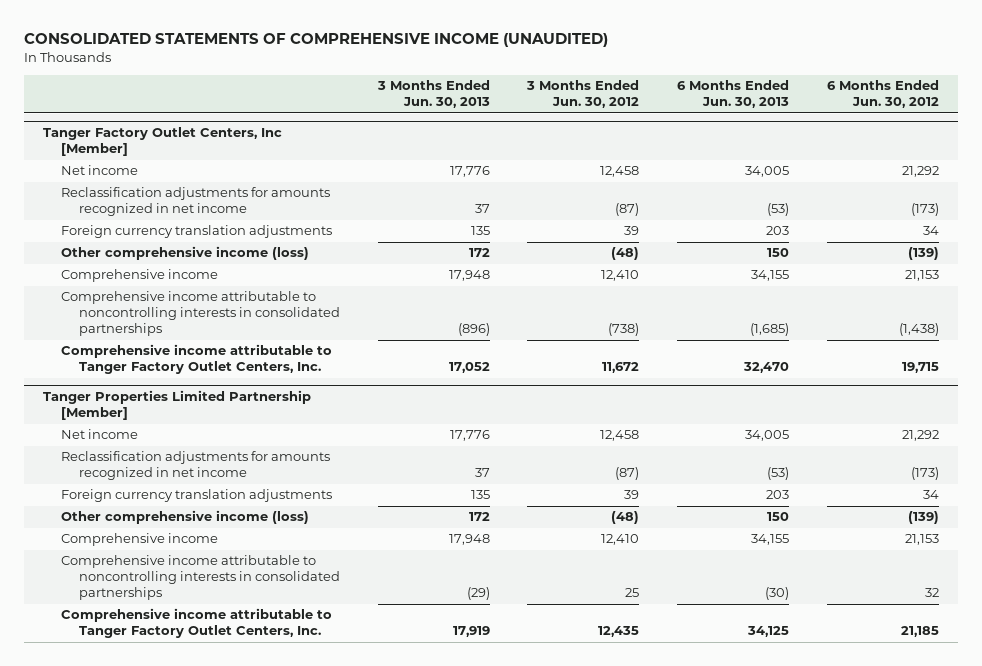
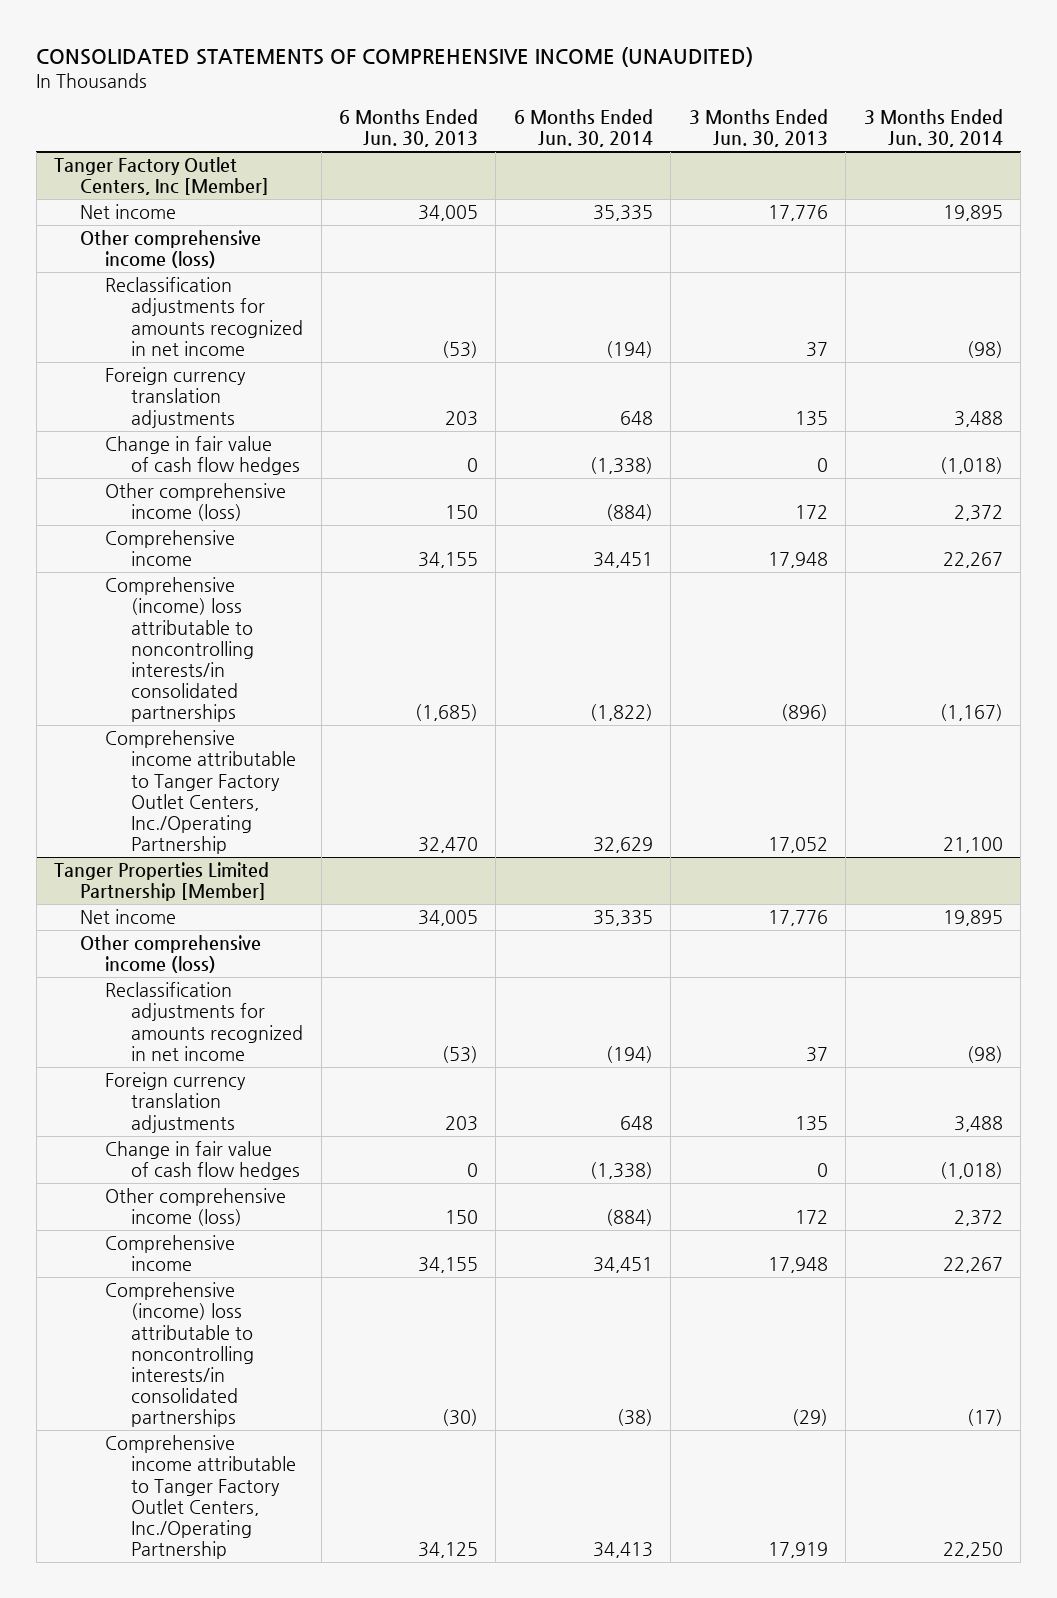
[526,80,640,109] 3 Months Ended Jun. 30, 2012 -> none
[827,80,940,109] 6 Months Ended Jun. 30, 2012 -> none
none -> [513,109,653,148] 6 Months Ended Jun. 30, 2014
none -> [863,109,1003,148] 3 Months Ended Jun. 30, 2014
none -> [79,230,261,269] Other comprehensive income (loss)
none -> [105,436,301,476] Change in fair value of cash flow hedges
[60,291,340,337] Comprehensive income attributable to noncontrolling interests in consolidated partnerships -> [105,577,255,723] Comprehensive (income) loss attributable to noncontrolling interests/in consolidated partnerships
[60,344,332,375] Comprehensive income attributable to Tanger Factory Outlet Centers, Inc. -> [105,730,297,854] Comprehensive income attributable to Tanger Factory Outlet Centers, Inc./Operating Partnership
none -> [79,935,261,974] Other comprehensive income (loss)
none -> [105,1141,301,1181] Change in fair value of cash flow hedges
[60,555,340,601] Comprehensive income attributable to noncontrolling interests in consolidated partnerships -> [105,1282,255,1428] Comprehensive (income) loss attributable to noncontrolling interests/in consolidated partnerships
[60,608,332,639] Comprehensive income attributable to Tanger Factory Outlet Centers, Inc. -> [105,1435,297,1559] Comprehensive income attributable to Tanger Factory Outlet Centers, Inc./Operating Partnership

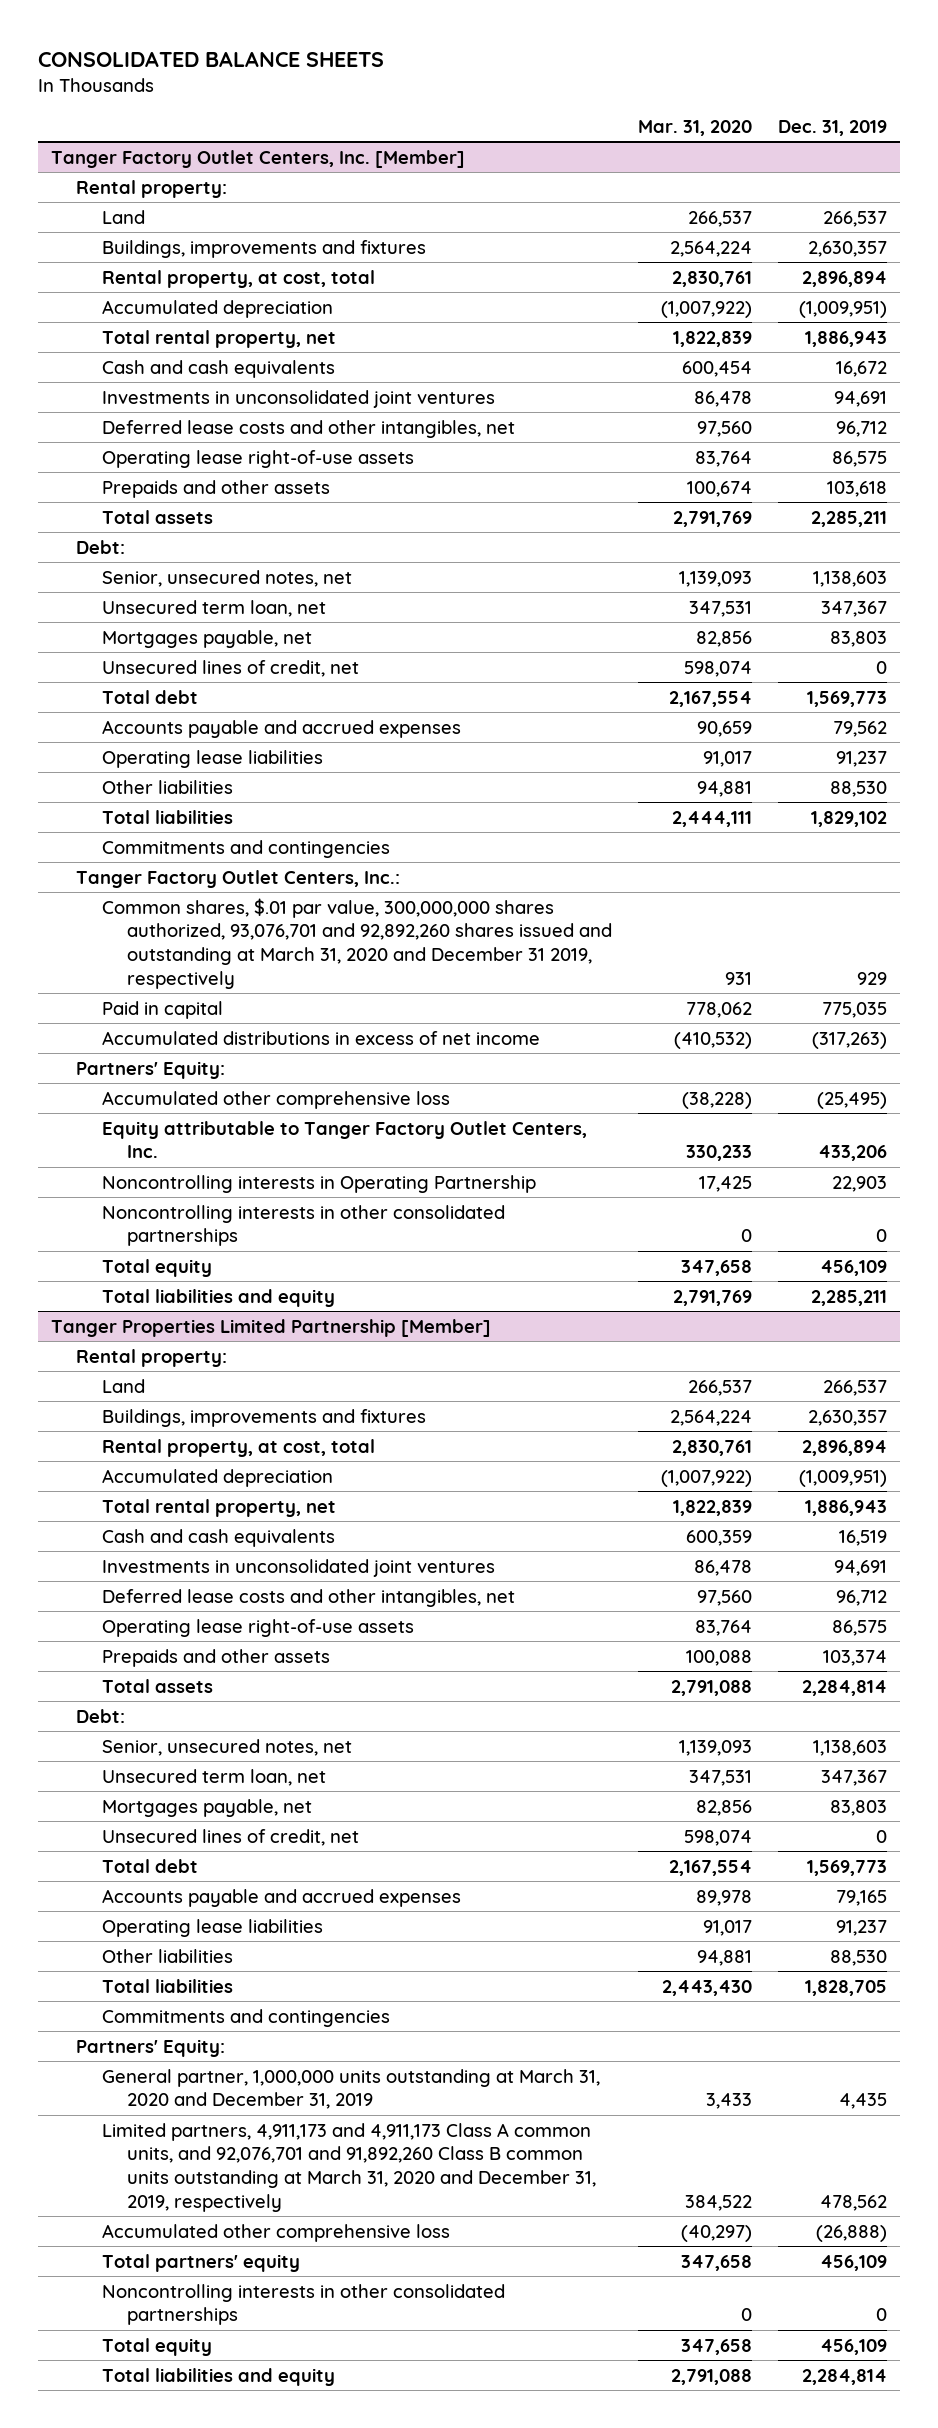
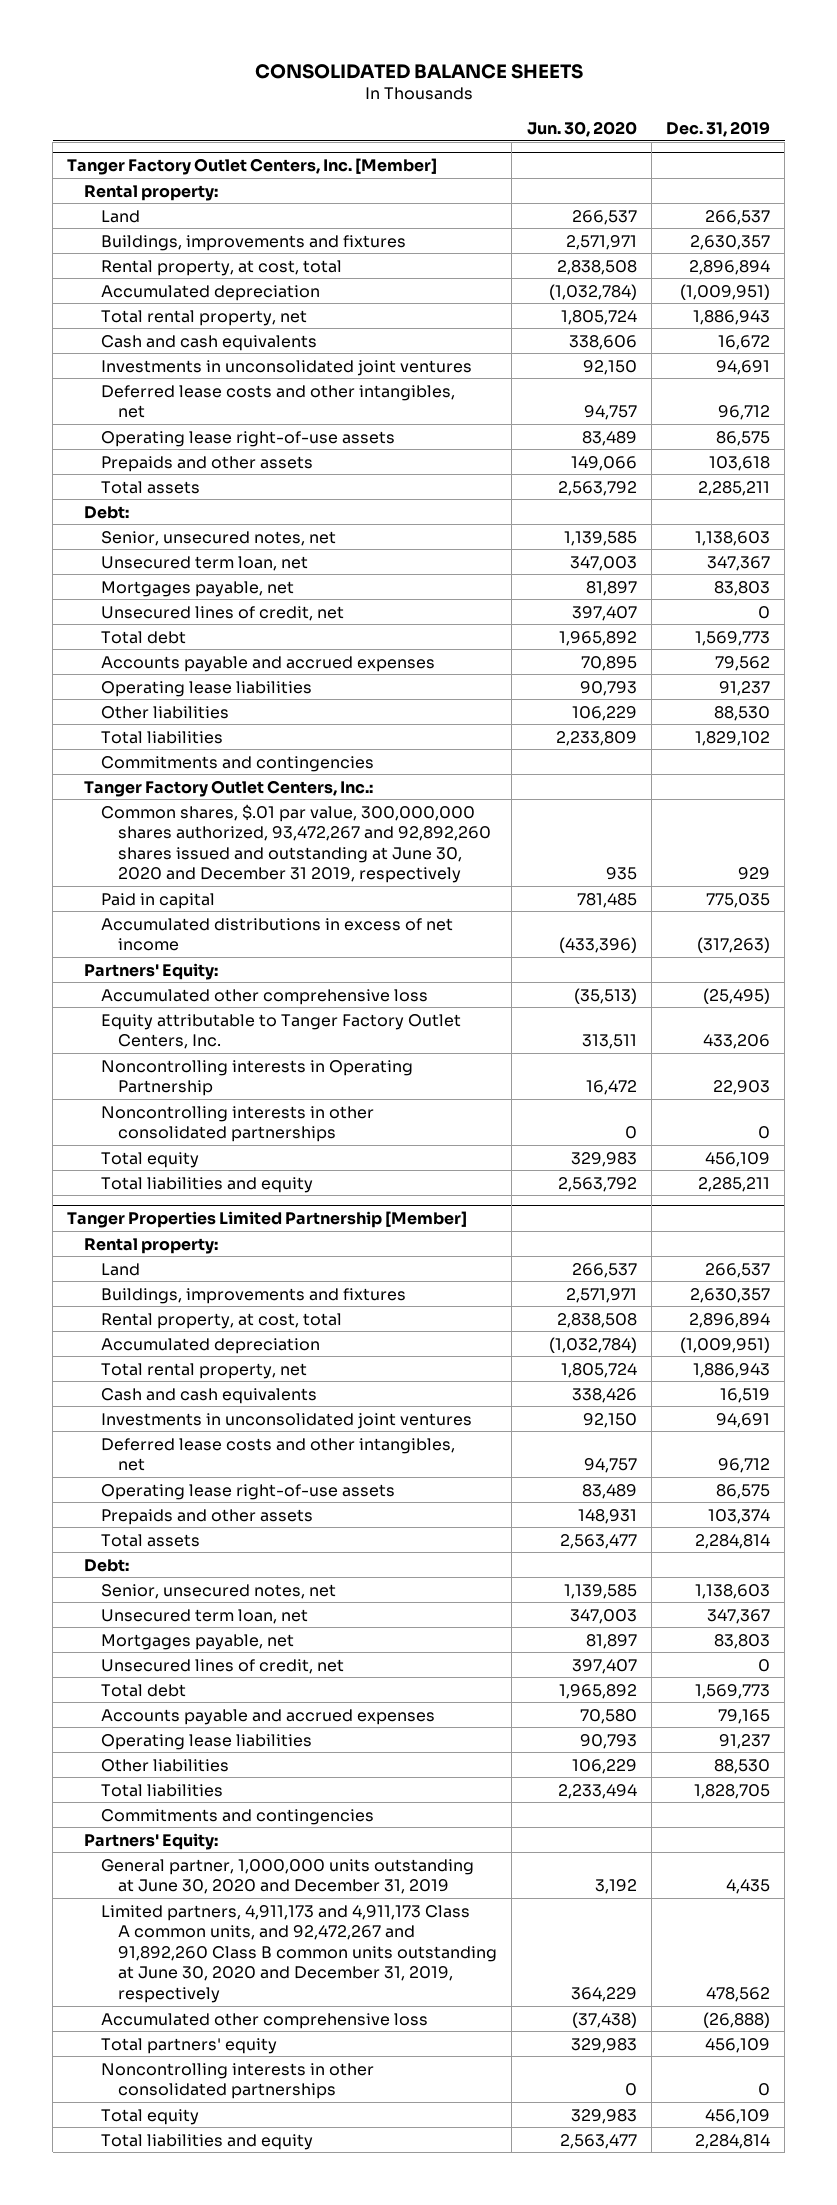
[637,119,752,136] Mar. 31, 2020 -> none
none -> [526,120,637,137] Jun. 30, 2020
[101,897,612,989] Common shares, $.01 par value, 300,000,000 shares authorized, 93,076,701 and 92,892,260 shares issued and outstanding at March 31, 2020 and December 31 2019, respectively -> [101,803,492,884] Common shares, $.01 par value, 300,000,000 shares authorized, 93,472,267 and 92,892,260 shares issued and outstanding at June 30, 2020 and December 31 2019, respectively
[101,2068,600,2110] General partner, 1,000,000 units outstanding at March 31, 2020 and December 31, 2019 -> [101,1858,475,1895] General partner, 1,000,000 units outstanding at June 30, 2020 and December 31, 2019
[101,2122,596,2212] Limited partners, 4,911,173 and 4,911,173 Class A common units, and 92,076,701 and 91,892,260 Class B common units outstanding at March 31, 2020 and December 31, 2019, respectively -> [101,1904,498,2004] Limited partners, 4,911,173 and 4,911,173 Class A common units, and 92,472,267 and 91,892,260 Class B common units outstanding at June 30, 2020 and December 31, 2019, respectively

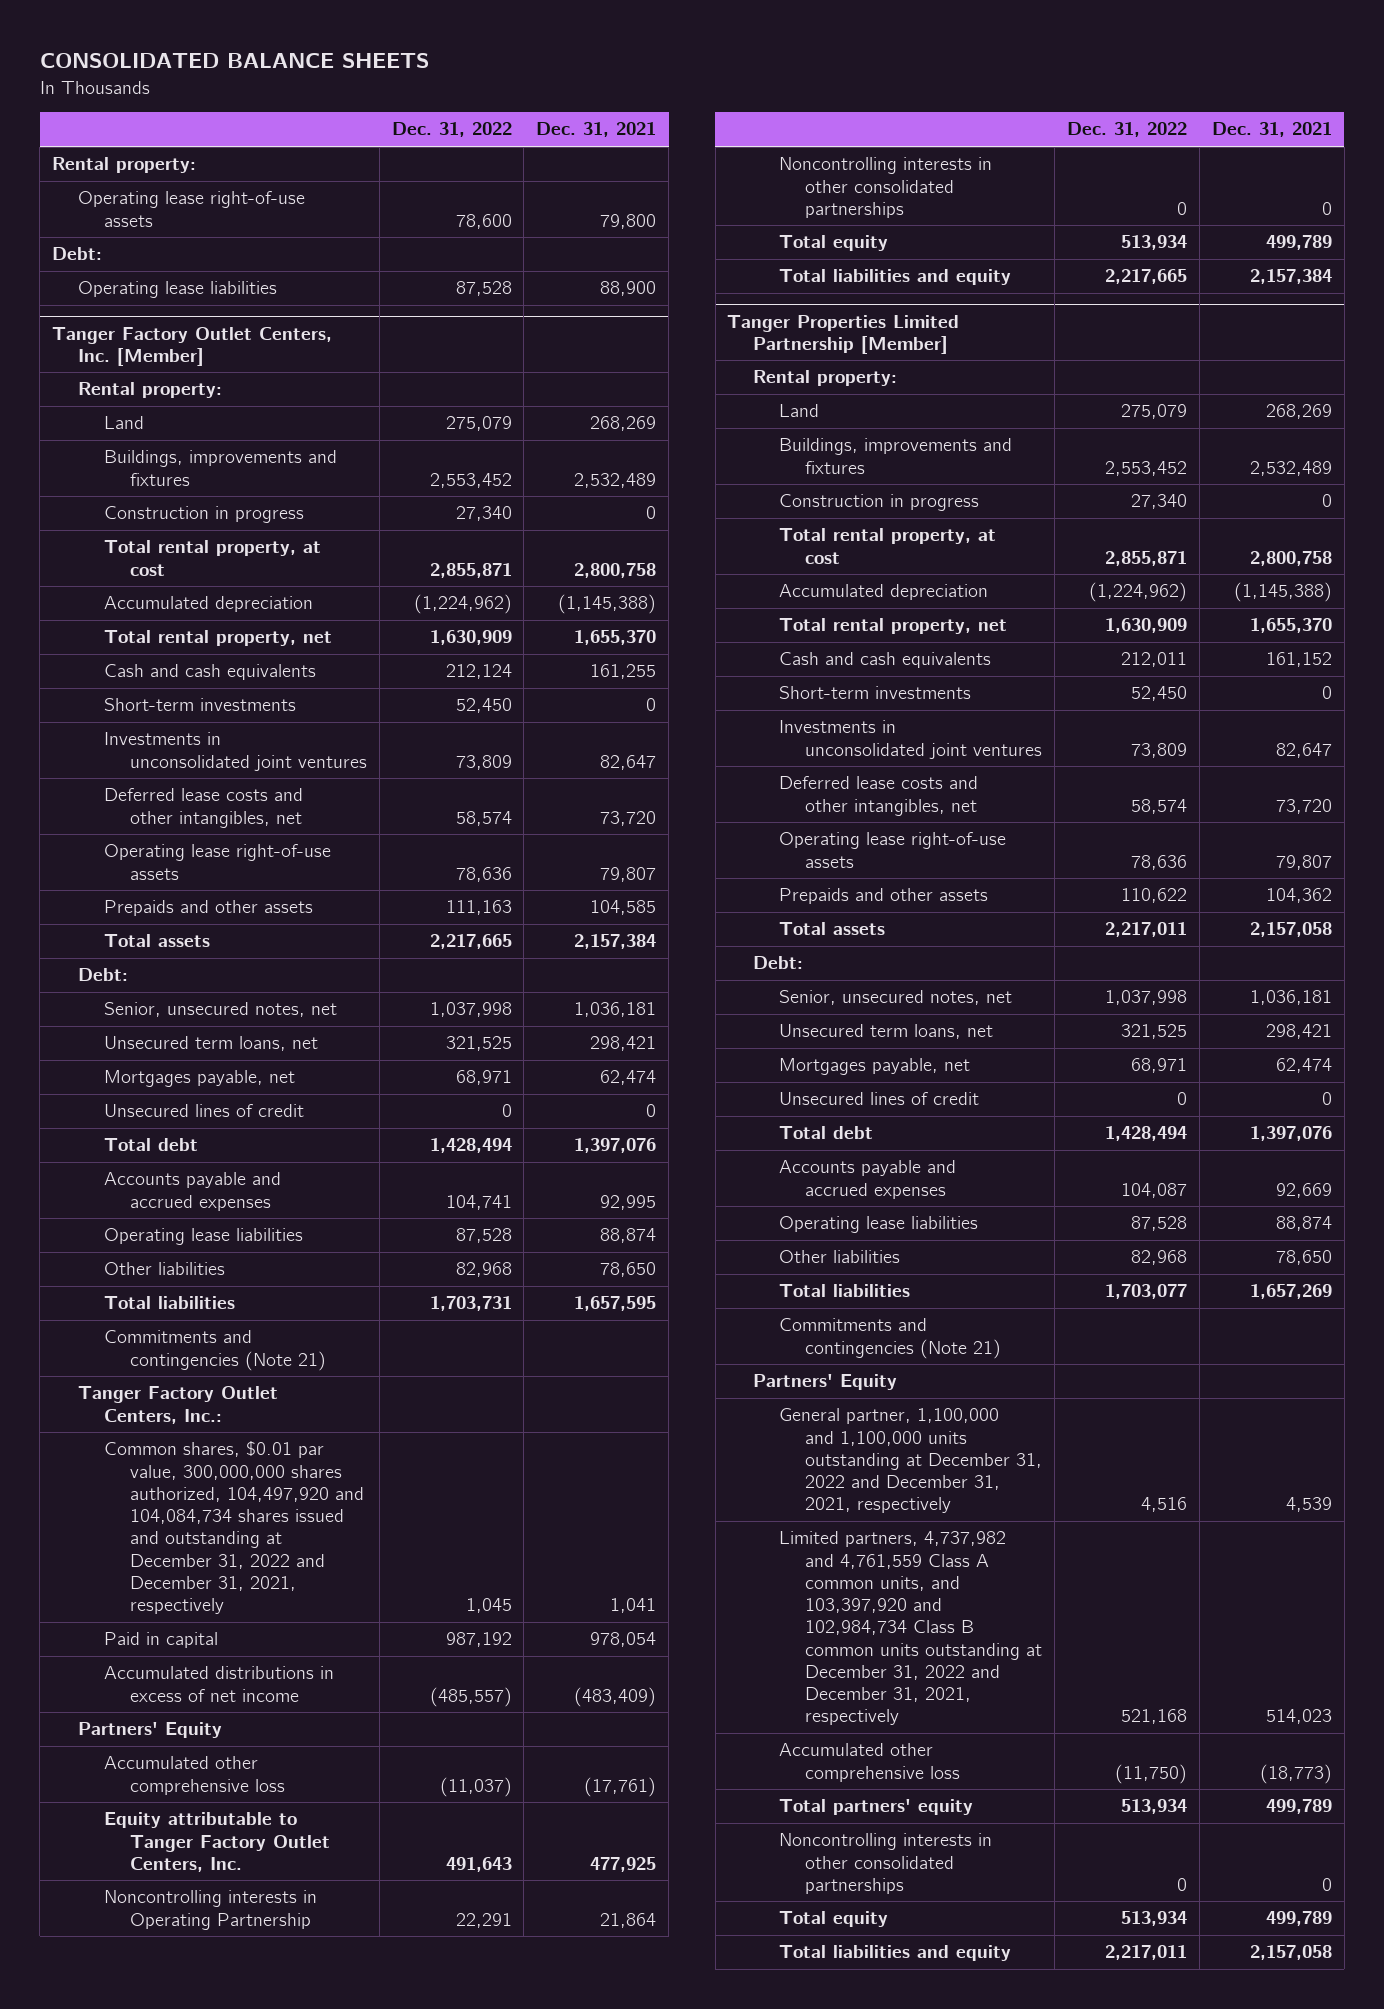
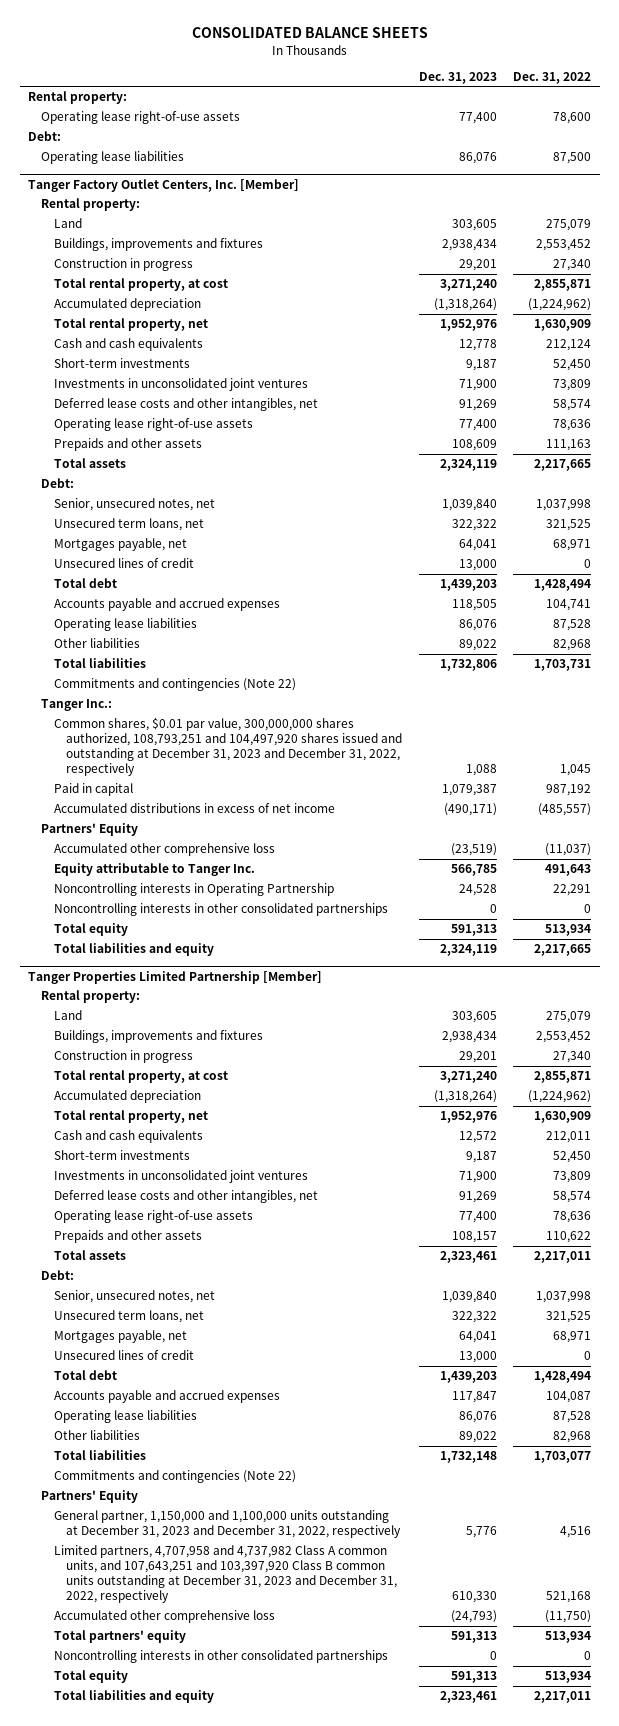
[536,122,657,138] Dec. 31, 2021 -> none
none -> [418,71,497,84] Dec. 31, 2023
[455,281,512,297] 87,528 -> [553,152,592,165] 87,500
[103,1330,326,1371] Commitments and contingencies (Note 21) -> [53,678,296,692] Commitments and contingencies (Note 22)
[77,1386,278,1424] Tanger Factory Outlet Centers, Inc.: -> [40,699,112,712] Tanger Inc.:
[103,1441,364,1615] Common shares, $0.01 par value, 300,000,000 shares authorized, 104,497,920 and 104,084,734 shares issued and outstanding at December 31, 2022 and December 31, 2021, respectively -> [53,717,403,777] Common shares, $0.01 par value, 300,000,000 shares authorized, 108,793,251 and 104,497,920 shares issued and outstanding at December 31, 2023 and December 31, 2022, respectively
[103,1812,330,1872] Equity attributable to Tanger Factory Outlet Centers, Inc. -> [53,863,255,877] Equity attributable to Tanger Inc.
[779,1318,1002,1359] Commitments and contingencies (Note 21) -> [53,1470,296,1484] Commitments and contingencies (Note 22)
[779,1408,1043,1514] General partner, 1,100,000 and 1,100,000 units outstanding at December 31, 2022 and December 31, 2021, respectively -> [53,1510,402,1539] General partner, 1,150,000 and 1,100,000 units outstanding at December 31, 2023 and December 31, 2022, respectively
[779,1531,1043,1726] Limited partners, 4,737,982 and 4,761,559 Class A common units, and 103,397,920 and 102,984,734 Class B common units outstanding at December 31, 2022 and December 31, 2021, respectively -> [53,1545,398,1604] Limited partners, 4,707,958 and 4,737,982 Class A common units, and 107,643,251 and 103,397,920 Class B common units outstanding at December 31, 2023 and December 31, 2022, respectively

